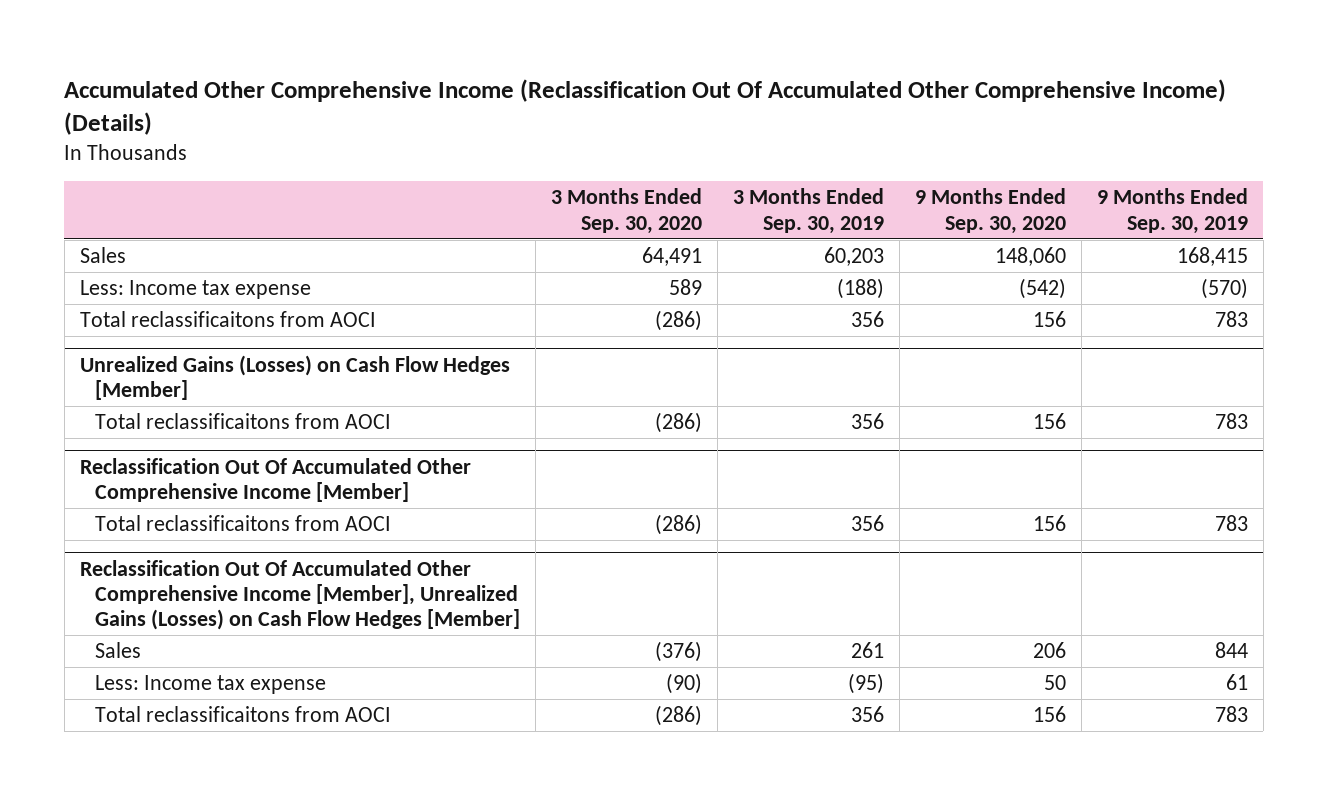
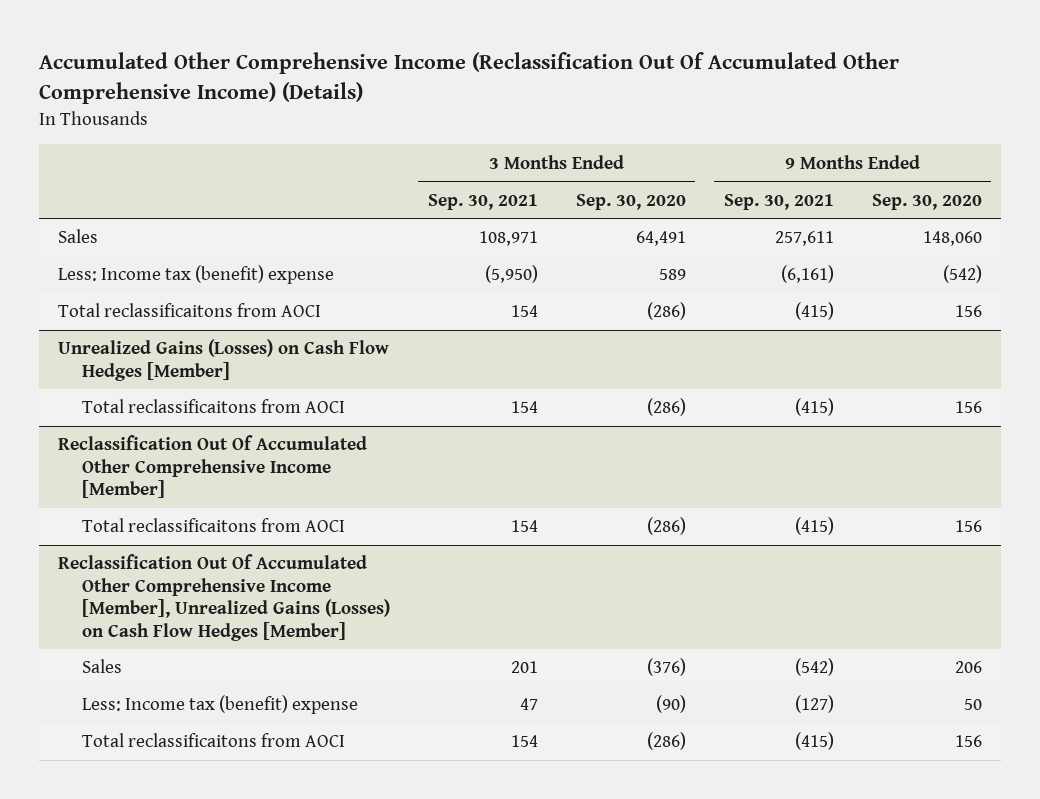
[733,188,885,234] 3 Months Ended Sep. 30, 2019 -> none
[1096,188,1248,234] 9 Months Ended Sep. 30, 2019 -> none
none -> [427,193,538,210] Sep. 30, 2021
none -> [723,193,834,210] Sep. 30, 2021
[79,280,311,300] Less: Income tax expense -> [58,265,335,285] Less: Income tax (benefit) expense
[95,675,327,695] Less: Income tax expense -> [81,695,358,715] Less: Income tax (benefit) expense

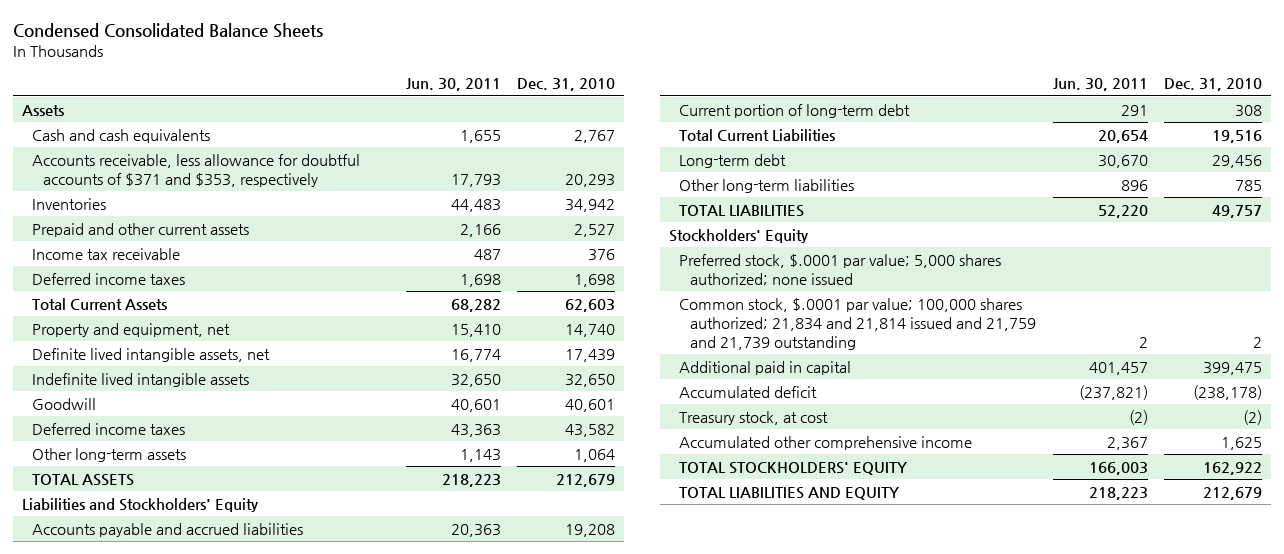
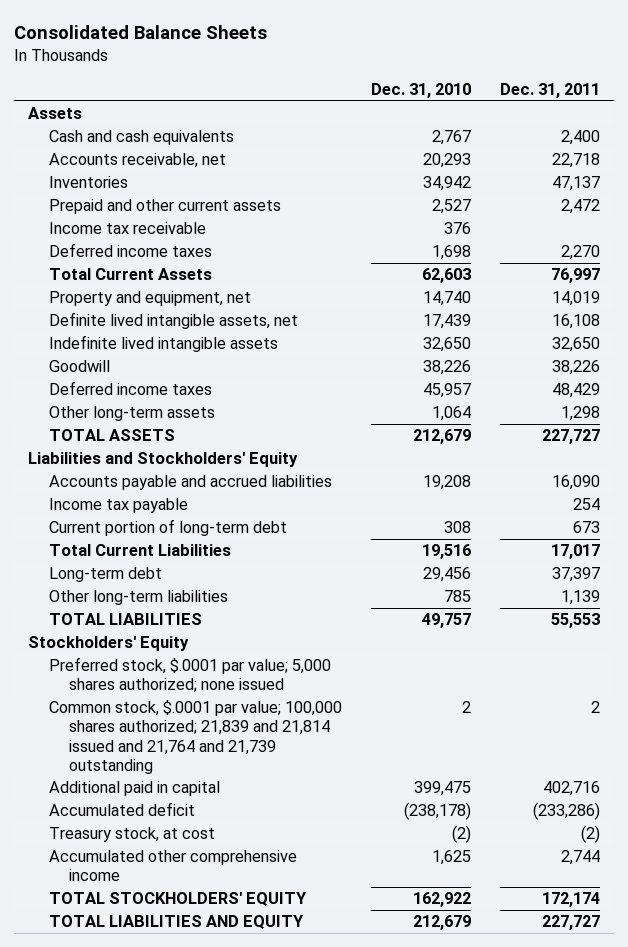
[13,23,324,39] Condensed Consolidated Balance Sheets -> [14,25,268,40] Consolidated Balance Sheets
[405,78,501,92] Jun. 30, 2011 -> none
none -> [499,82,600,98] Dec. 31, 2011
[32,153,361,187] Accounts receivable, less allowance for doubtful accounts of $371 and $353, respectively -> [48,153,226,169] Accounts receivable, net
[565,398,616,412] 40,601 -> [422,360,471,376] 38,226
[565,423,616,437] 43,582 -> [422,383,471,399] 45,957
none -> [48,498,188,514] Income tax payable
[679,297,1037,350] Common stock, $.0001 par value; 100,000 shares authorized; 21,834 and 21,814 issued and 21,759 and 21,739 outstanding -> [48,700,342,774] Common stock, $.0001 par value; 100,000 shares authorized; 21,839 and 21,814 issued and 21,764 and 21,739 outstanding

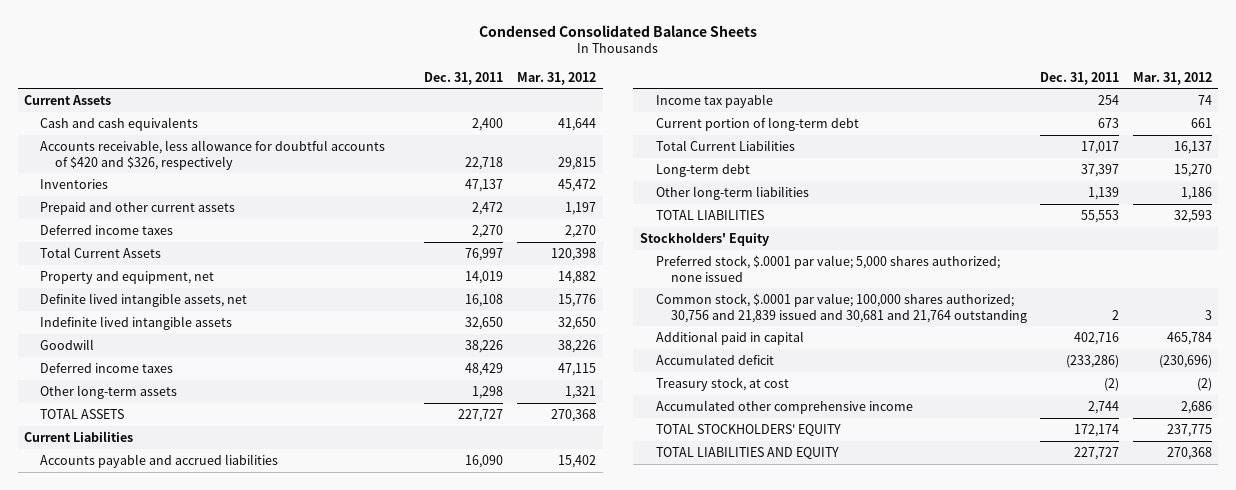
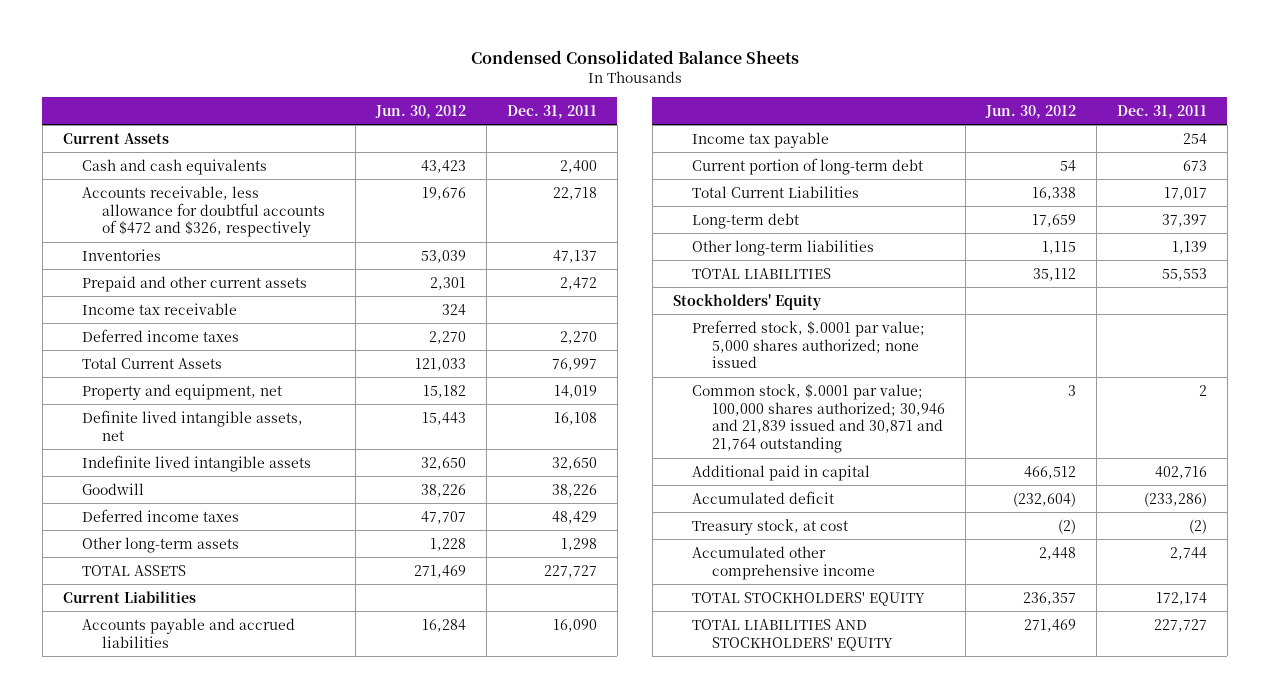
[516,71,596,85] Mar. 31, 2012 -> none
none -> [374,104,466,119] Jun. 30, 2012
[39,139,385,170] Accounts receivable, less allowance for doubtful accounts of $420 and $326, respectively -> [82,185,326,238] Accounts receivable, less allowance for doubtful accounts of $472 and $326, respectively
none -> [82,302,238,315] Income tax receivable
[655,292,1027,323] Common stock, $.0001 par value; 100,000 shares authorized; 30,756 and 21,839 issued and 30,681 and 21,764 outstanding -> [692,383,945,454] Common stock, $.0001 par value; 100,000 shares authorized; 30,946 and 21,839 issued and 30,871 and 21,764 outstanding
[655,446,839,459] TOTAL LIABILITIES AND EQUITY -> [692,618,893,651] TOTAL LIABILITIES AND STOCKHOLDERS' EQUITY

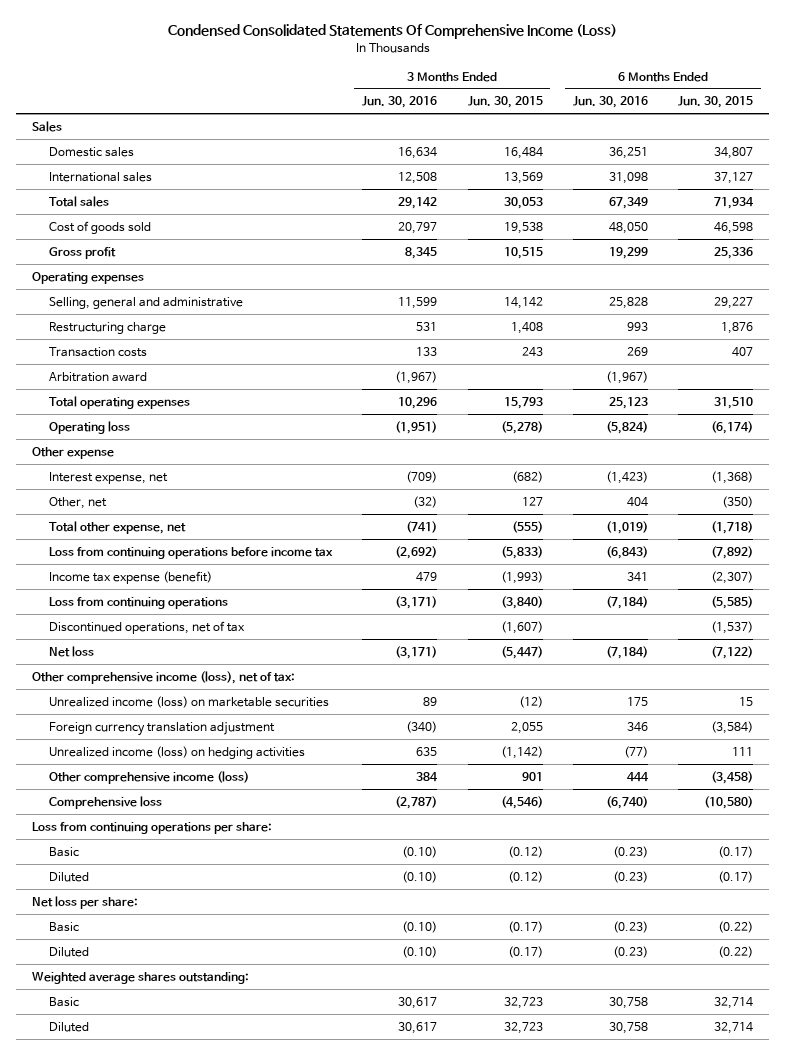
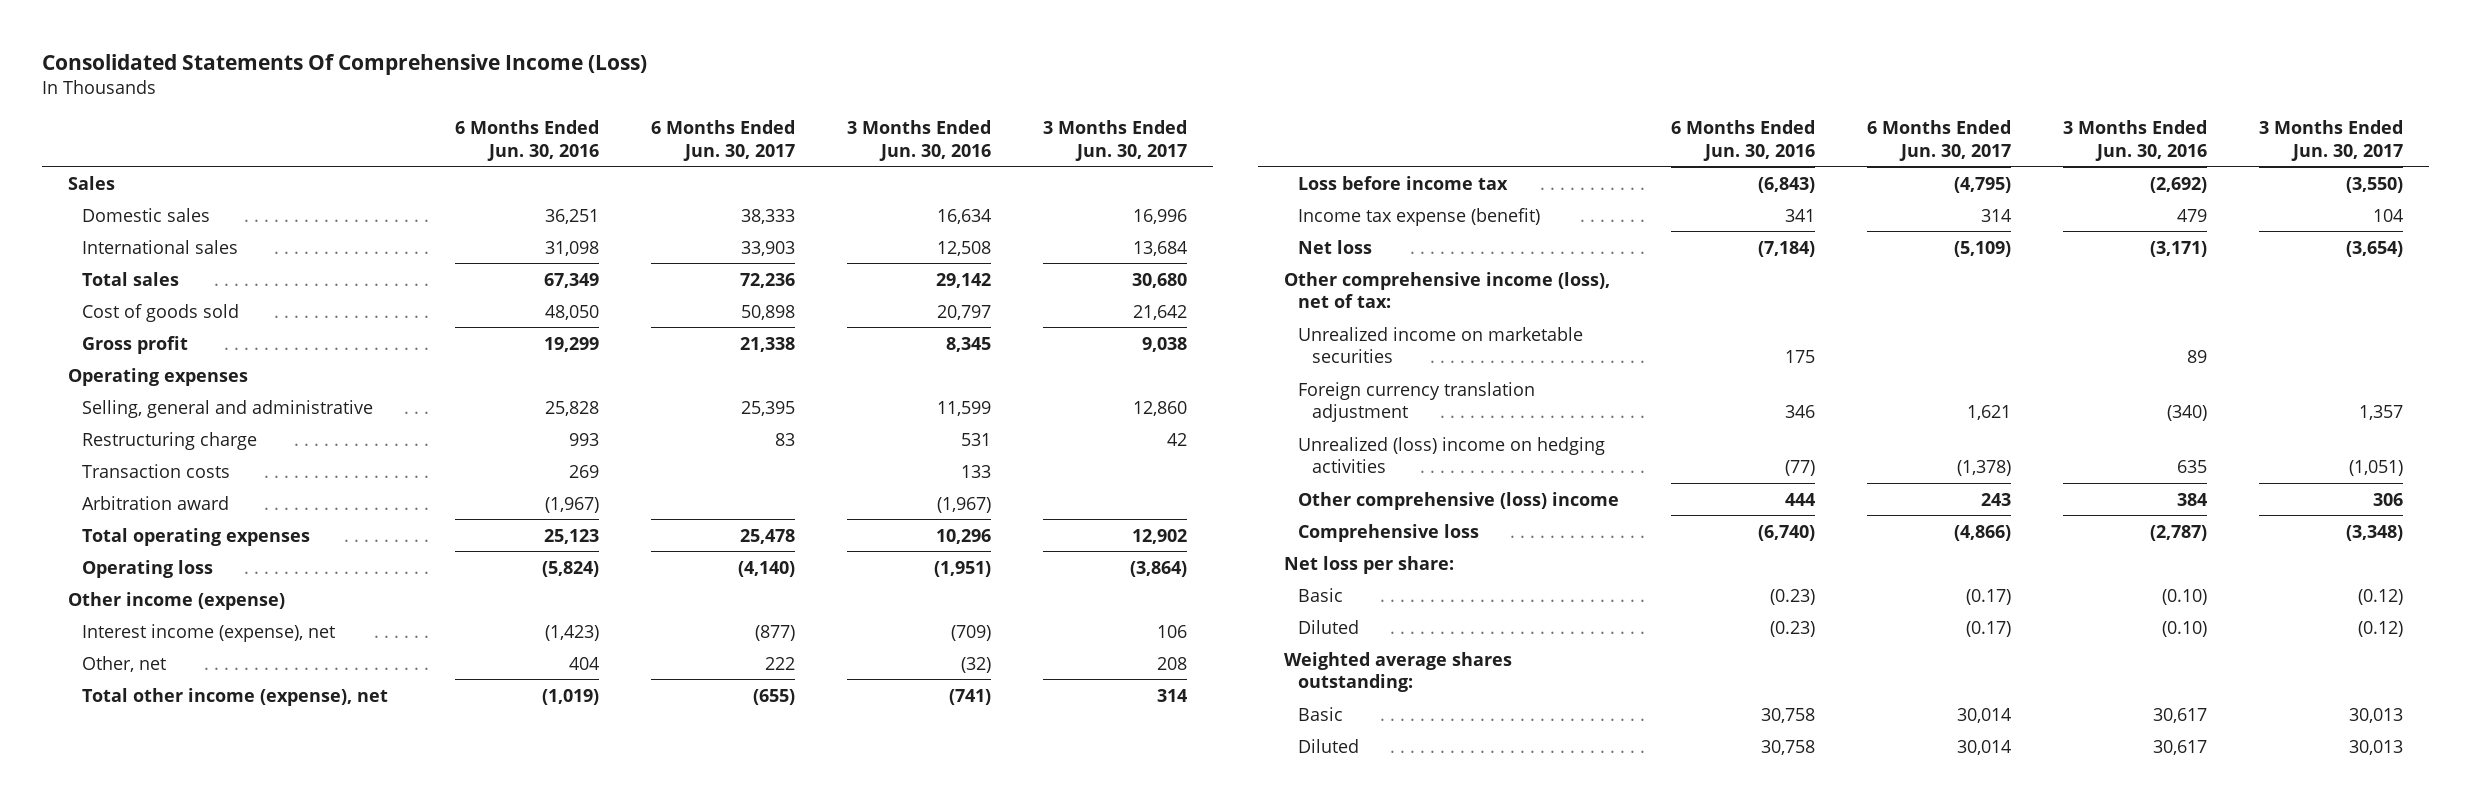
[167,24,617,40] Condensed Consolidated Statements Of Comprehensive Income (Loss) -> [41,53,647,75] Consolidated Statements Of Comprehensive Income (Loss)
[467,96,543,109] Jun. 30, 2015 -> none
[678,96,754,109] Jun. 30, 2015 -> none
none -> [650,120,795,161] 6 Months Ended Jun. 30, 2017
none -> [1042,120,1187,161] 3 Months Ended Jun. 30, 2017
[31,446,114,459] Other expense -> [67,591,285,610] Other income (expense)
[48,471,168,484] Interest expense, net -> [81,623,335,642] Interest income (expense), net
[48,520,186,534] Total other expense, net -> [81,687,388,706] Total other income (expense), net
[48,546,333,559] Loss from continuing operations before income tax -> [1297,175,1508,190] Loss before income tax
[48,596,228,609] Loss from continuing operations -> none
[48,620,245,634] Discontinued operations, net of tax -> none
[48,695,329,708] Unrealized income (loss) on marketable securities -> [1297,326,1583,363] Unrealized income on marketable securities
[48,745,305,759] Unrealized income (loss) on hedging activities -> [1297,436,1605,473] Unrealized (loss) income on hedging activities
[48,770,249,784] Other comprehensive income (loss) -> [1297,491,1619,510] Other comprehensive (loss) income
[31,821,272,834] Loss from continuing operations per share: -> none
[48,846,79,857] Basic -> none
[48,871,89,882] Diluted -> none

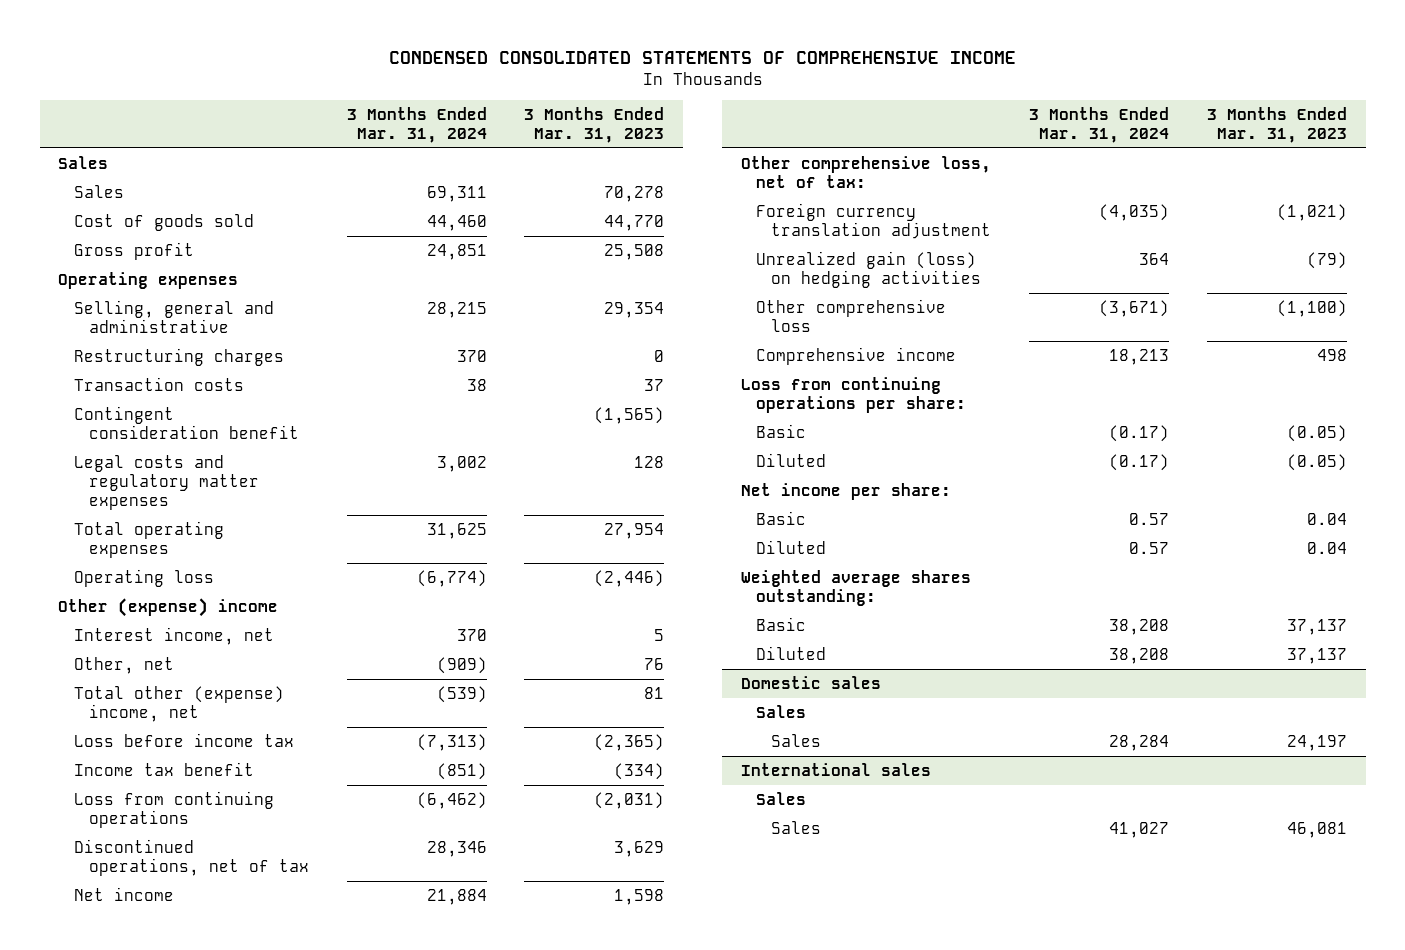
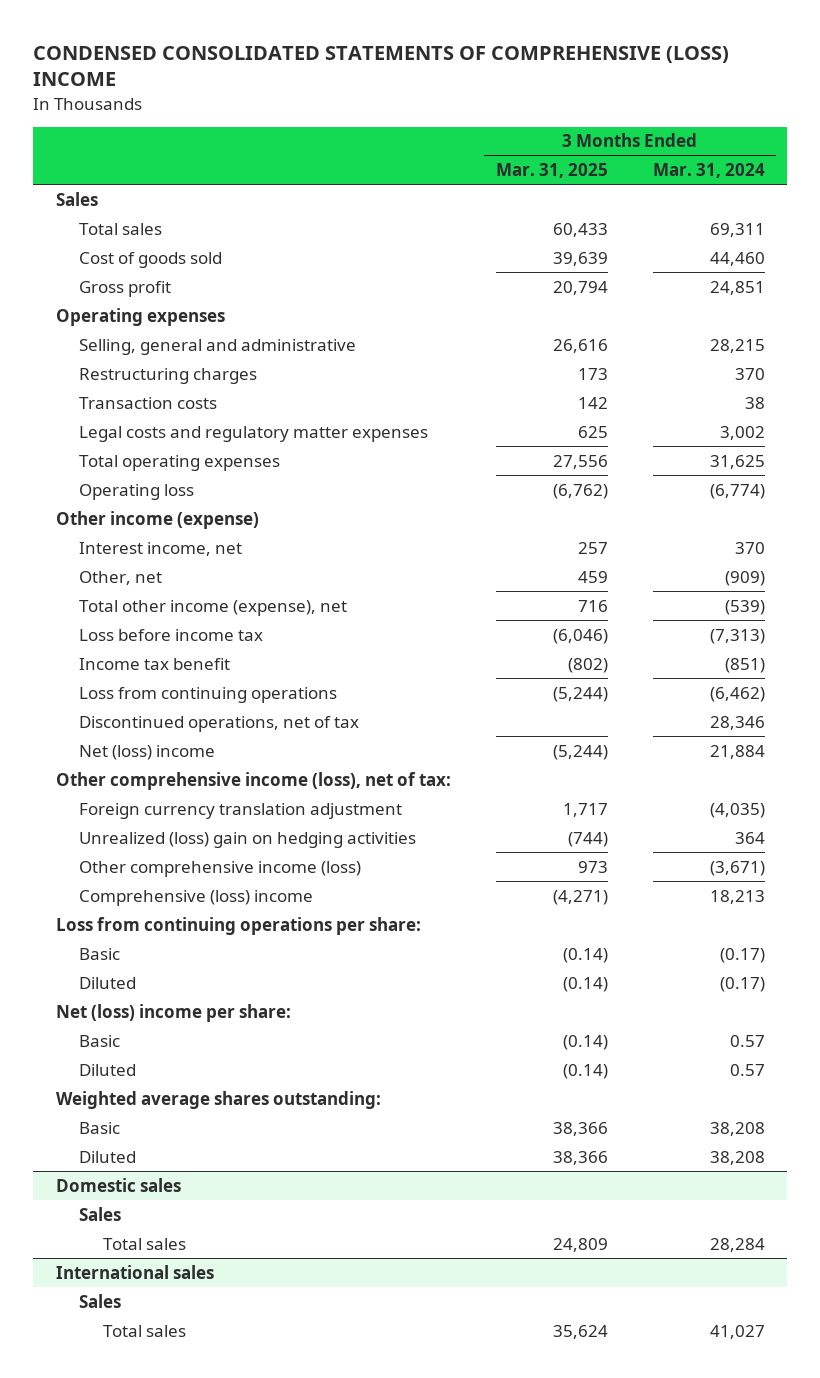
[388,50,1016,64] CONDENSED CONSOLIDATED STATEMENTS OF COMPREHENSIVE INCOME -> [33,45,730,87] CONDENSED CONSOLIDATED STATEMENTS OF COMPREHENSIVE (LOSS) INCOME
[524,106,665,143] 3 Months Ended Mar. 31, 2023 -> none
none -> [495,163,608,179] Mar. 31, 2025
[73,184,124,198] Sales -> [79,222,163,235] Total sales
[73,405,299,439] Contingent consideration benefit -> none
[58,597,279,617] Other (expense) income -> [55,510,259,529] Other income (expense)
[73,685,284,722] Total other (expense) income, net -> [79,599,348,616] Total other income (expense), net
[73,886,174,901] Net income -> [79,744,216,760] Net (loss) income
[740,155,991,188] Other comprehensive loss, net of tax: -> [55,771,451,790] Other comprehensive income (loss), net of tax:
[756,250,982,288] Unrealized gain (loss) on hedging activities -> [79,831,417,848] Unrealized (loss) gain on hedging activities
[756,298,947,332] Other comprehensive loss -> [79,860,362,877] Other comprehensive income (loss)
[756,346,957,365] Comprehensive income -> [79,889,314,906] Comprehensive (loss) income
[740,482,951,500] Net income per share: -> [55,1003,291,1022] Net (loss) income per share:
[771,733,822,747] Sales -> [102,1237,186,1250] Total sales
[771,820,822,834] Sales -> [102,1324,186,1337] Total sales

